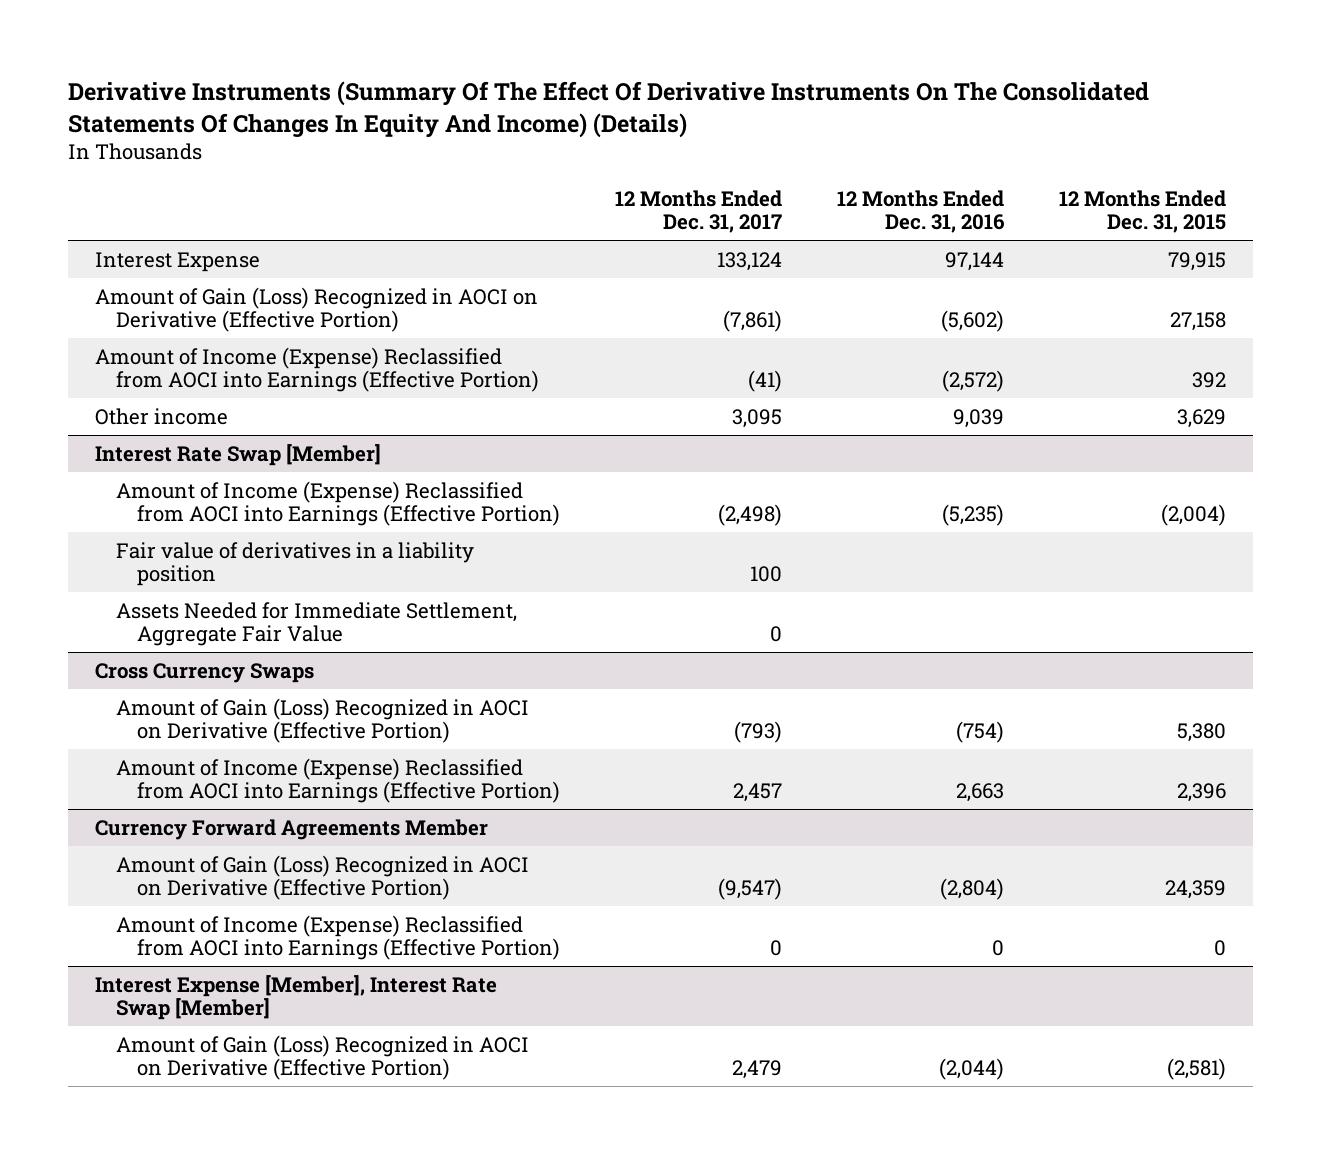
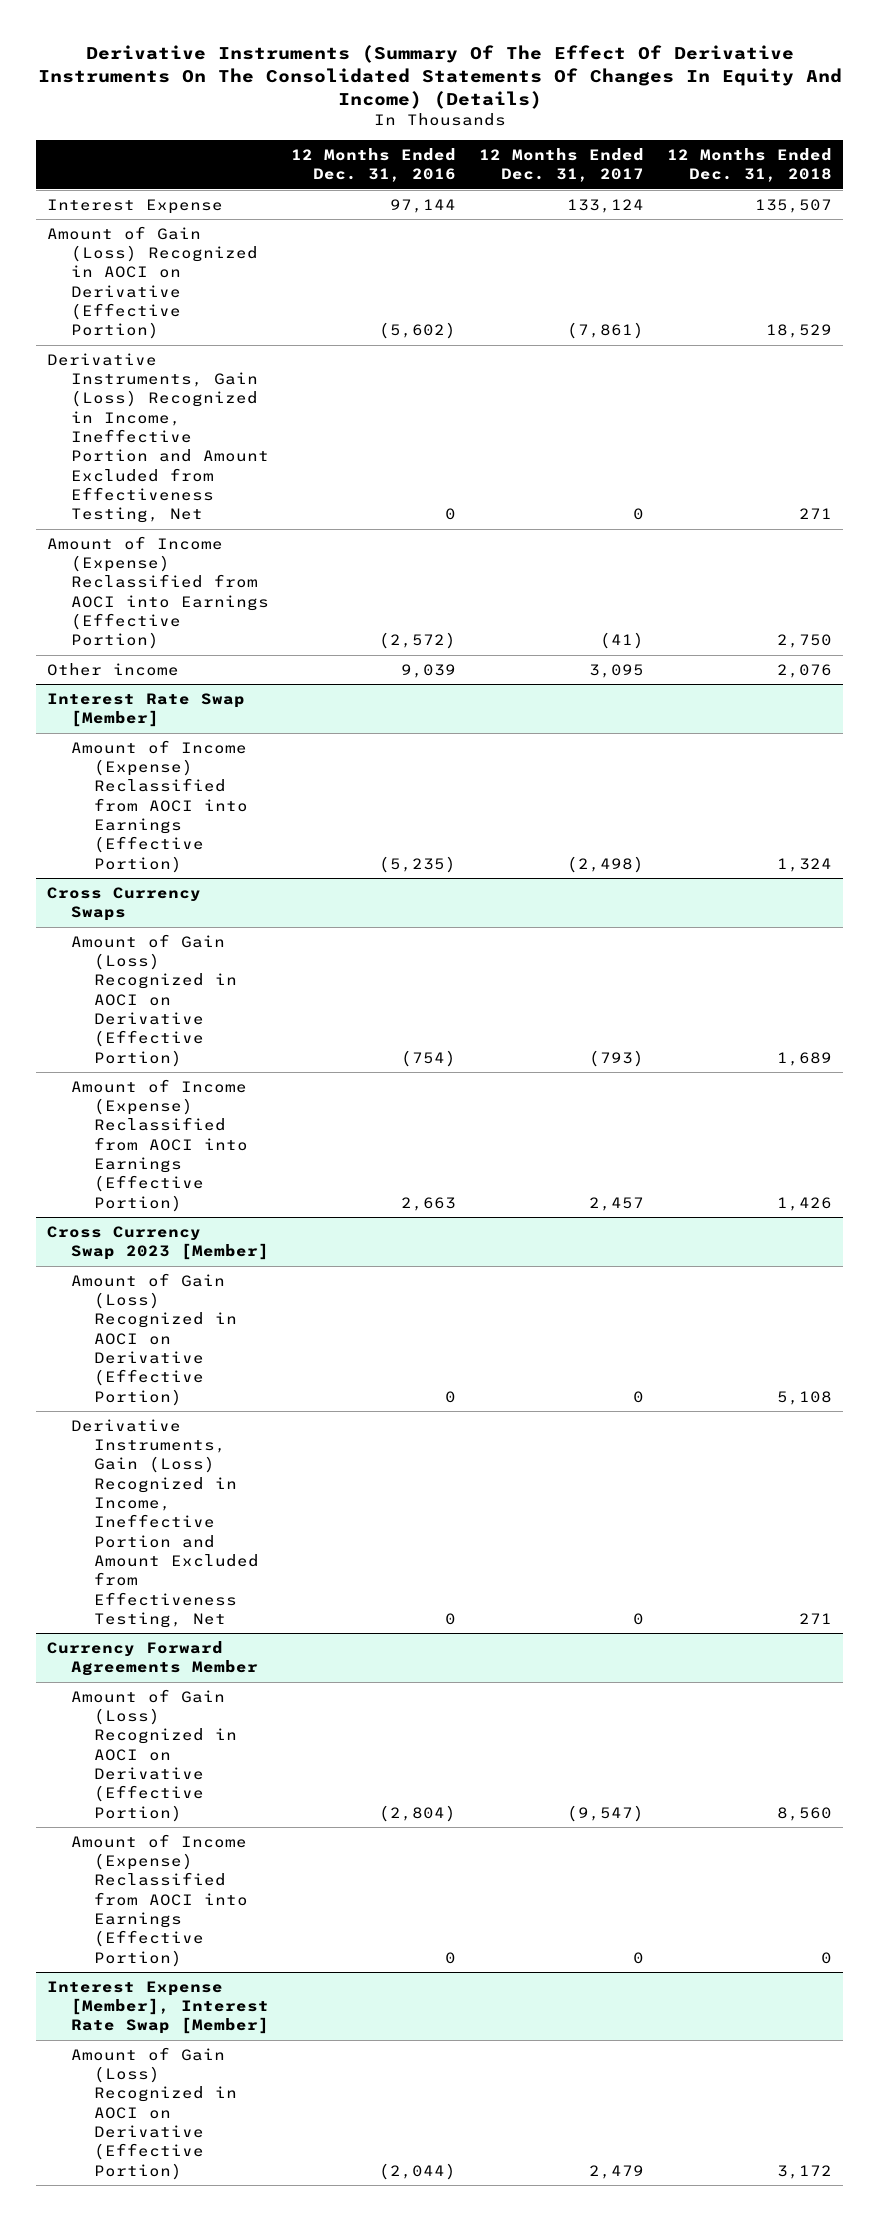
[1058,189,1226,234] 12 Months Ended Dec. 31, 2015 -> none
none -> [666,147,832,183] 12 Months Ended Dec. 31, 2018
none -> [47,352,269,524] Derivative Instruments, Gain (Loss) Recognized in Income, Ineffective Portion and Amount Excluded from Effectiveness Testing, Net
[116,541,475,587] Fair value of derivatives in a liability position -> none
[116,601,518,647] Assets Needed for Immediate Settlement, Aggregate Fair Value -> none
none -> [47,1225,269,1261] Cross Currency Swap 2023 [Member]
none -> [70,1272,238,1406] Amount of Gain (Loss) Recognized in AOCI on Derivative (Effective Portion)
none -> [70,1418,260,1628] Derivative Instruments, Gain (Loss) Recognized in Income, Ineffective Portion and Amount Excluded from Effectiveness Testing, Net

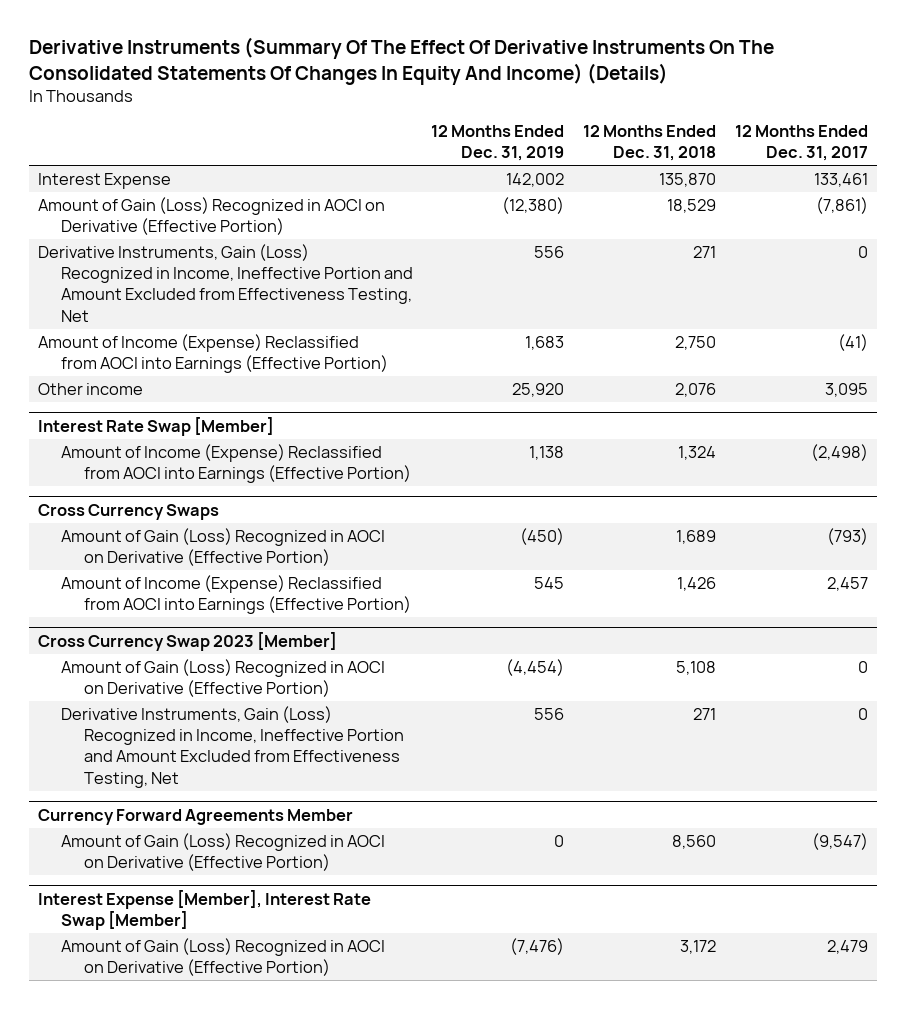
[291,147,457,183] 12 Months Ended Dec. 31, 2016 -> none
none -> [431,124,565,162] 12 Months Ended Dec. 31, 2019
[567,198,645,213] 133,124 -> [813,172,868,187] 133,461
[754,198,832,213] 135,507 -> [658,172,716,187] 135,870
[70,1833,249,1967] Amount of Income (Expense) Reclassified from AOCI into Earnings (Effective Portion) -> none

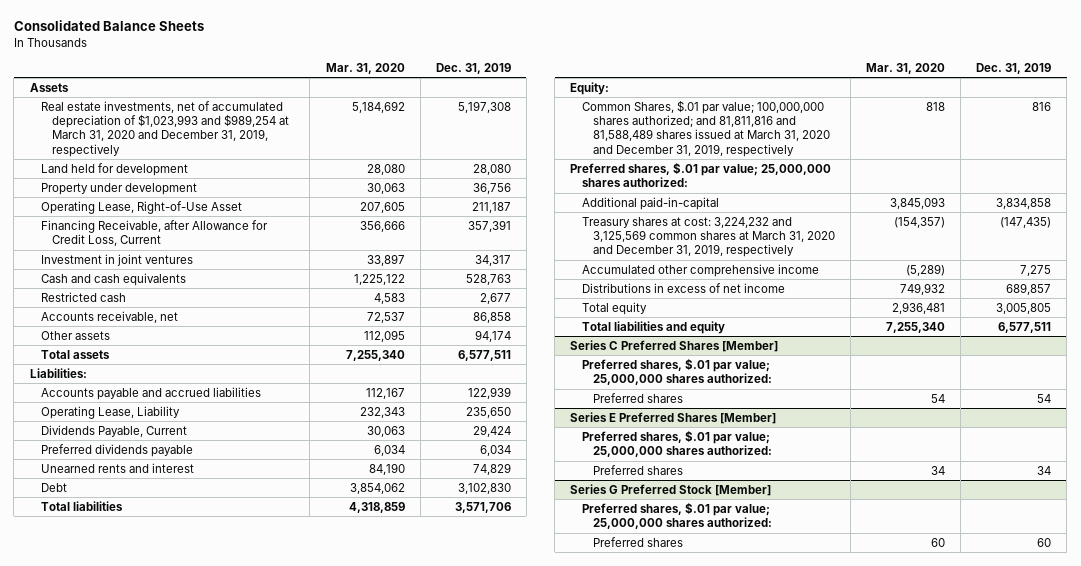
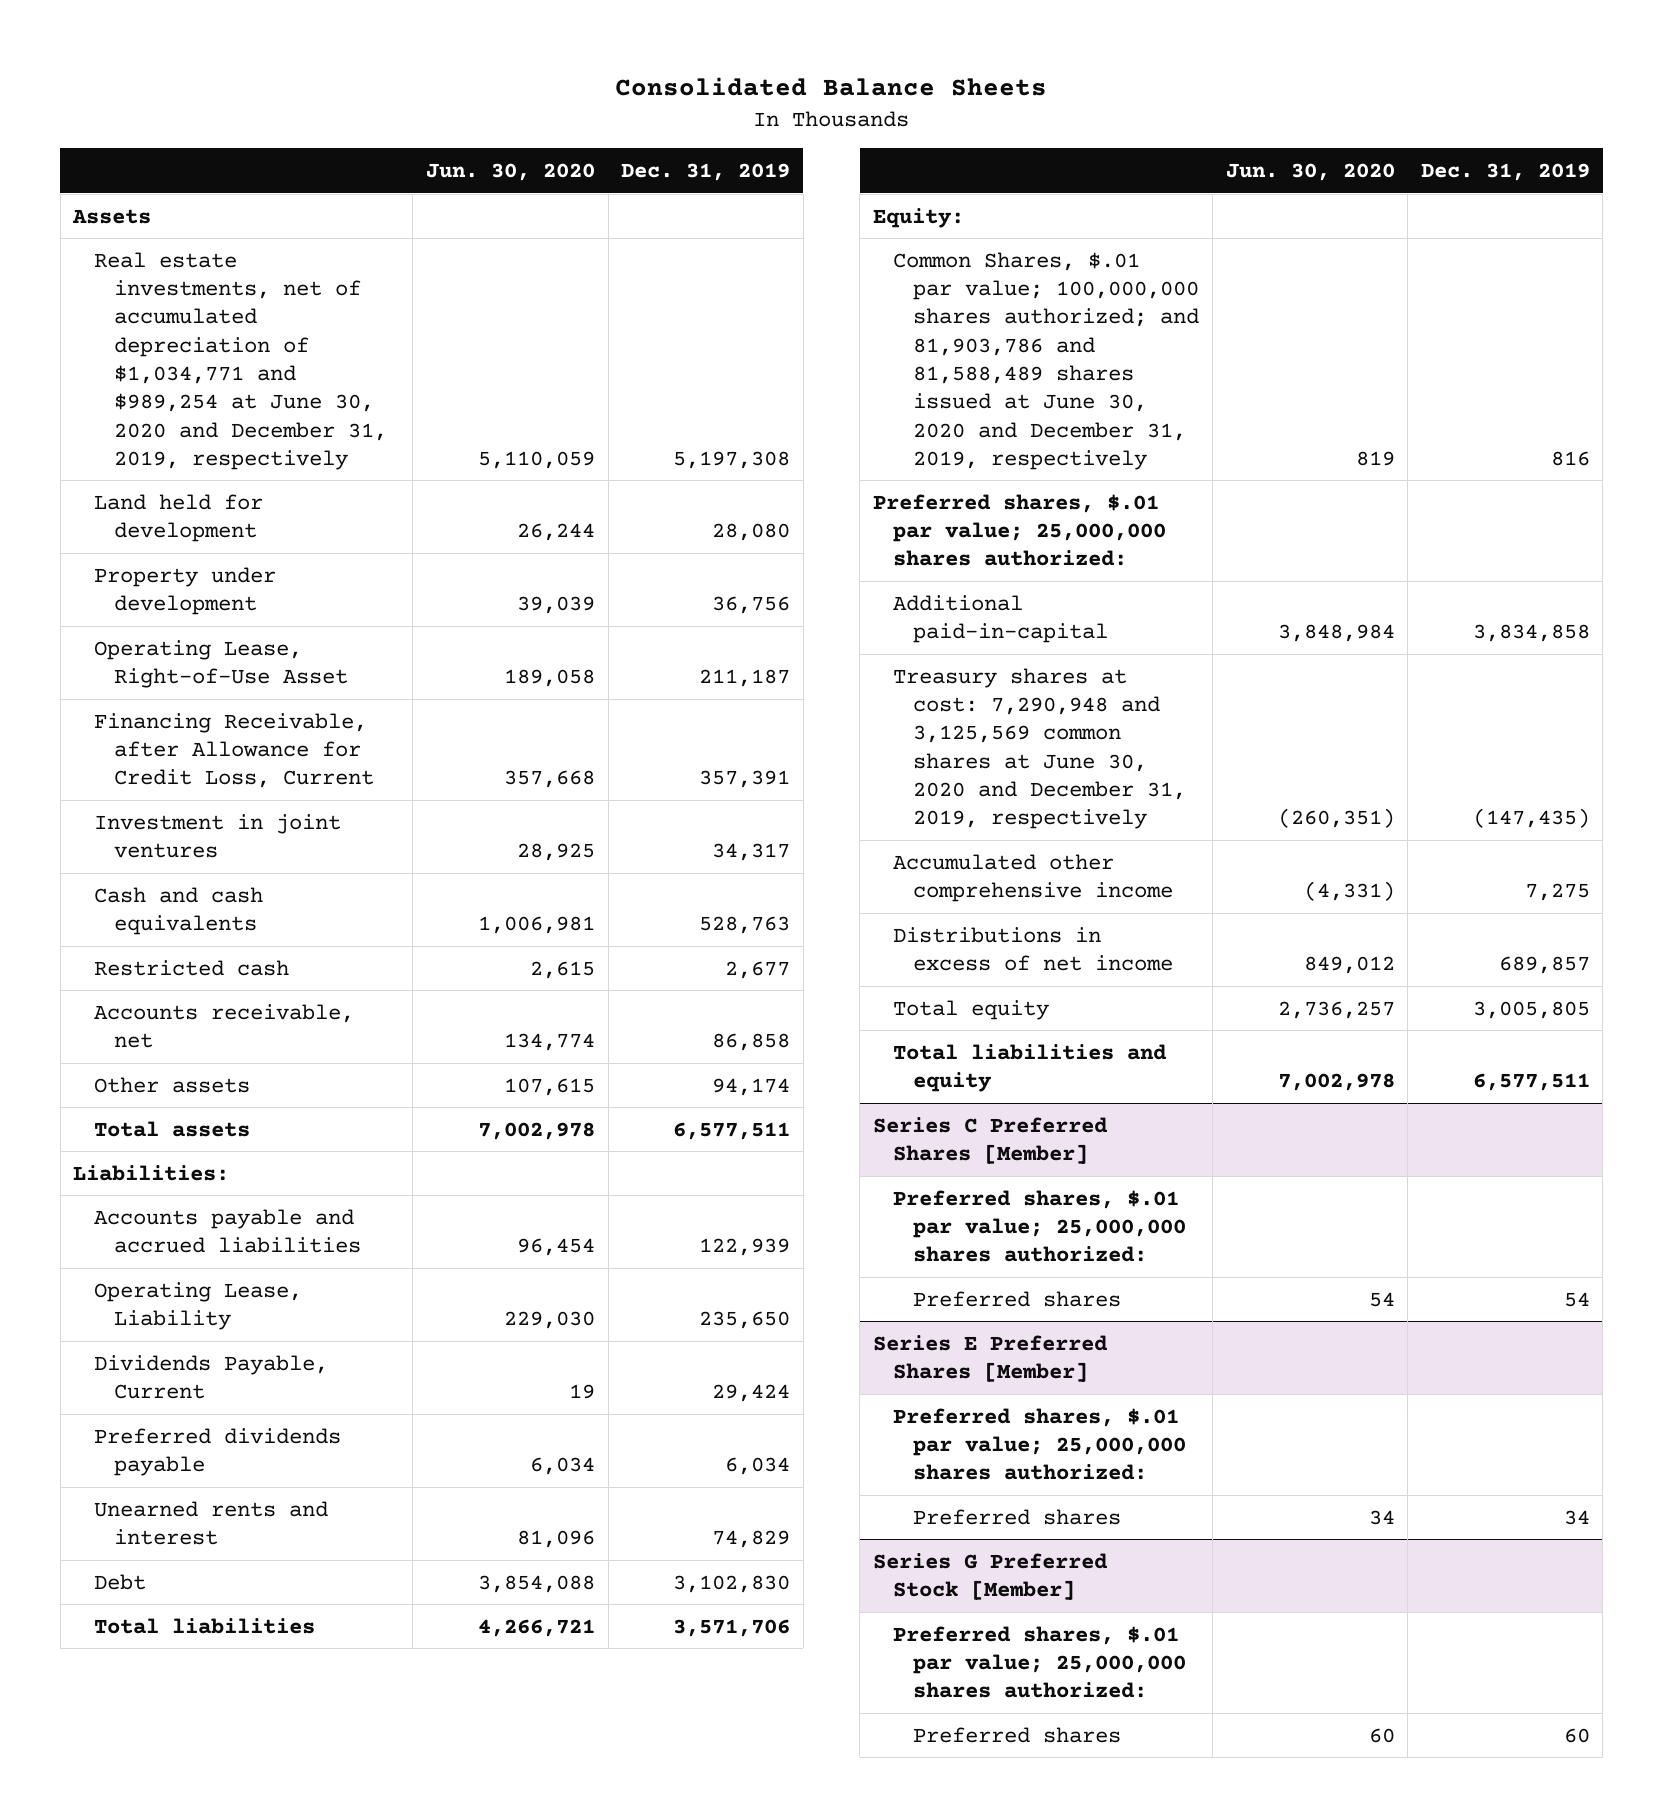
[325,62,405,74] Mar. 31, 2020 -> none
none -> [425,163,595,182] Jun. 30, 2020
[40,100,290,157] Real estate investments, net of accumulated depreciation of $1,023,993 and $989,254 at March 31, 2020 and December 31, 2019, respectively -> [93,251,387,470] Real estate investments, net of accumulated depreciation of $1,034,771 and $989,254 at June 30, 2020 and December 31, 2019, respectively
[581,99,830,157] Common Shares, $.01 par value; 100,000,000 shares authorized; and 81,811,816 and 81,588,489 shares issued at March 31, 2020 and December 31, 2019, respectively -> [893,251,1200,470] Common Shares, $.01 par value; 100,000,000 shares authorized; and 81,903,786 and 81,588,489 shares issued at June 30, 2020 and December 31, 2019, respectively
[581,216,835,258] Treasury shares at cost: 3,224,232 and 3,125,569 common shares at March 31, 2020 and December 31, 2019, respectively -> [893,667,1187,830] Treasury shares at cost: 7,290,948 and 3,125,569 common shares at June 30, 2020 and December 31, 2019, respectively

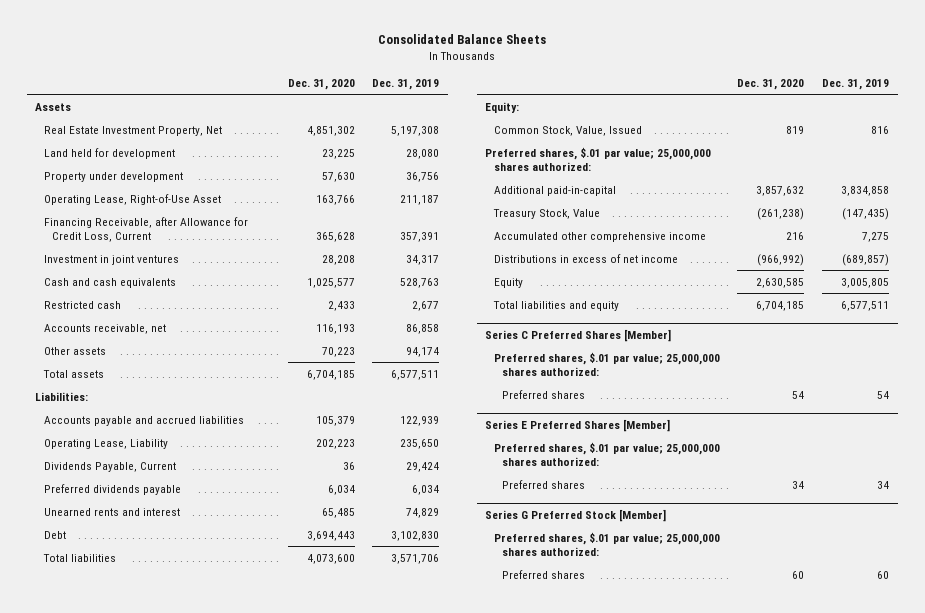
[425,163,595,182] Jun. 30, 2020 -> none
none -> [287,78,355,90] Dec. 31, 2020
[93,251,387,470] Real estate investments, net of accumulated depreciation of $1,034,771 and $989,254 at June 30, 2020 and December 31, 2019, respectively -> [43,125,222,136] Real Estate Investment Property, Net
[893,251,1200,470] Common Shares, $.01 par value; 100,000,000 shares authorized; and 81,903,786 and 81,588,489 shares issued at June 30, 2020 and December 31, 2019, respectively -> [493,125,642,136] Common Stock, Value, Issued
[893,667,1187,830] Treasury shares at cost: 7,290,948 and 3,125,569 common shares at June 30, 2020 and December 31, 2019, respectively -> [492,208,600,219] Treasury Stock, Value
[1498,955,1590,974] 689,857 -> [842,253,890,266] (689,857)
[893,999,1050,1020] Total equity -> [493,277,523,288] Equity

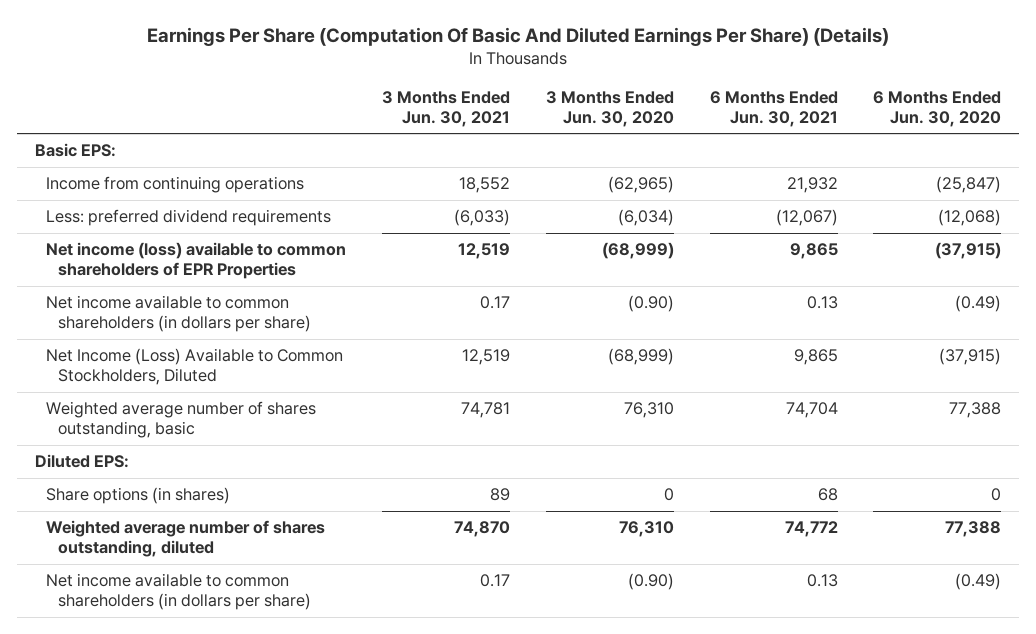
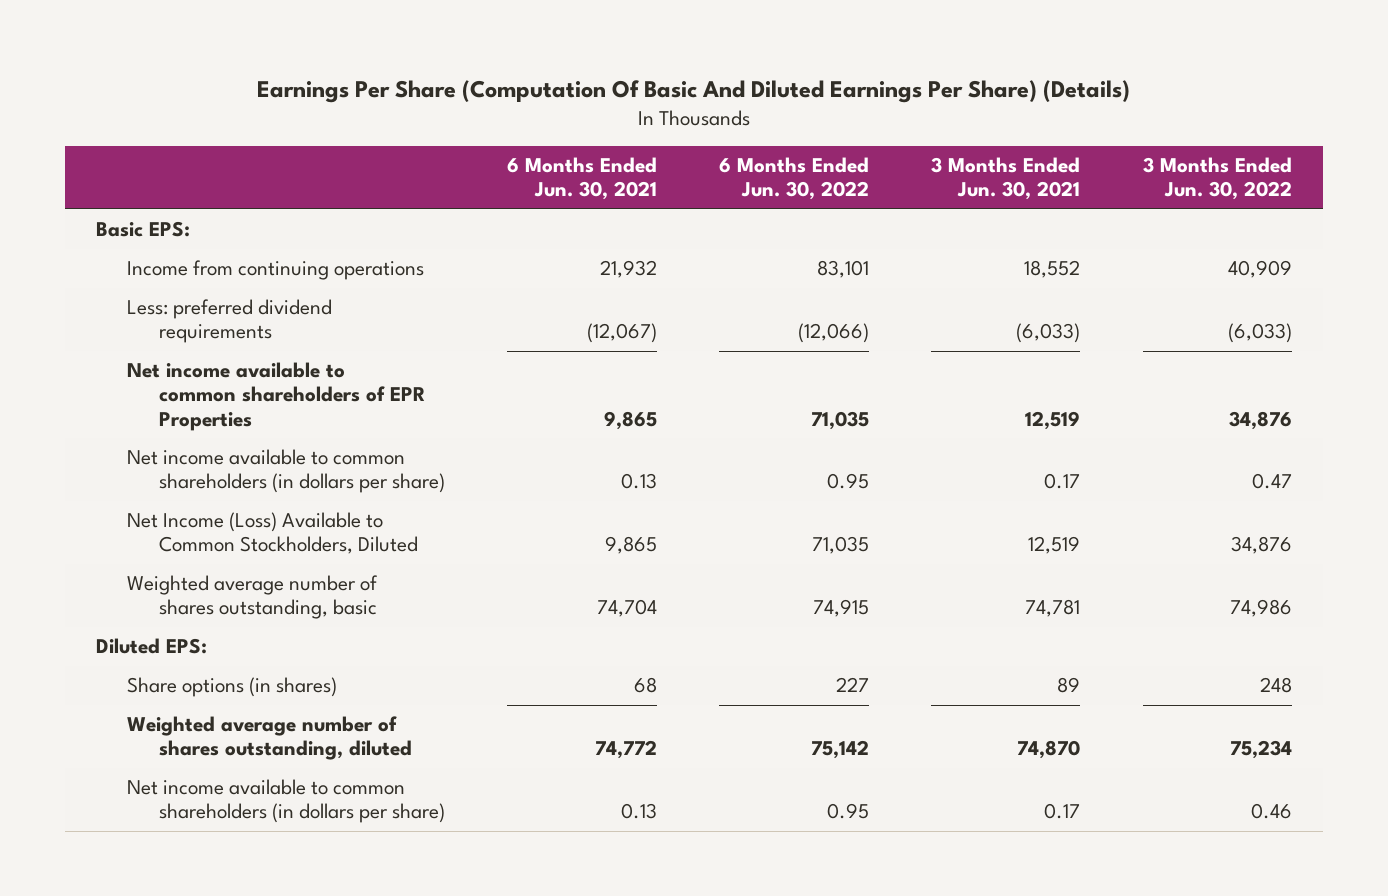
[545,90,674,127] 3 Months Ended Jun. 30, 2020 -> none
[873,90,1002,127] 6 Months Ended Jun. 30, 2020 -> none
none -> [719,157,870,201] 6 Months Ended Jun. 30, 2022
none -> [1142,157,1292,201] 3 Months Ended Jun. 30, 2022
[46,242,347,280] Net income (loss) available to common shareholders of EPR Properties -> [127,362,425,431] Net income available to common shareholders of EPR Properties

